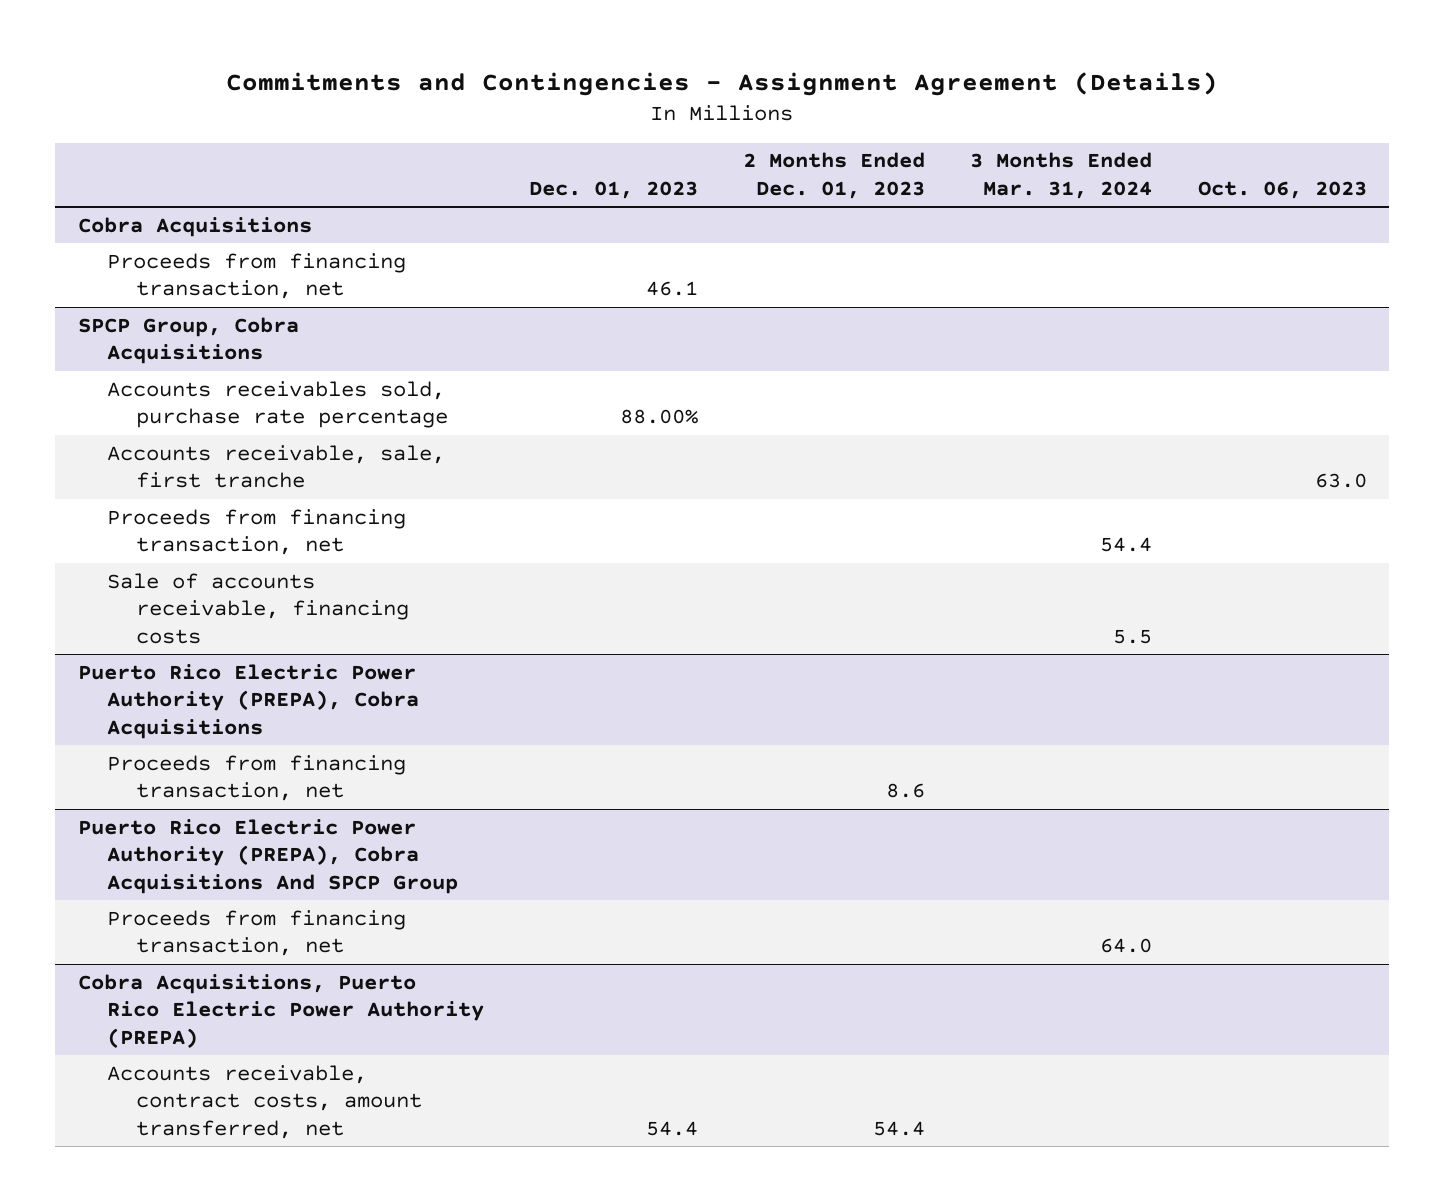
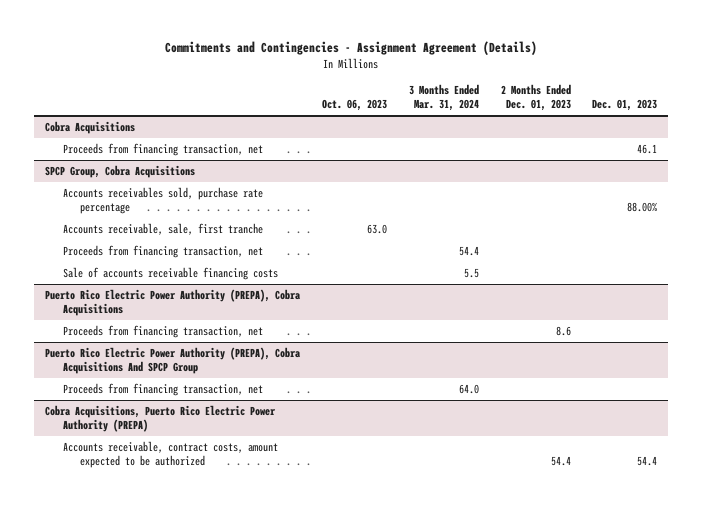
[106,572,410,644] Sale of accounts receivable, financing costs -> [62,267,278,281] Sale of accounts receivable financing costs
[106,1064,423,1139] Accounts receivable, contract costs, amount transferred, net -> [62,441,278,469] Accounts receivable, contract costs, amount expected to be authorized

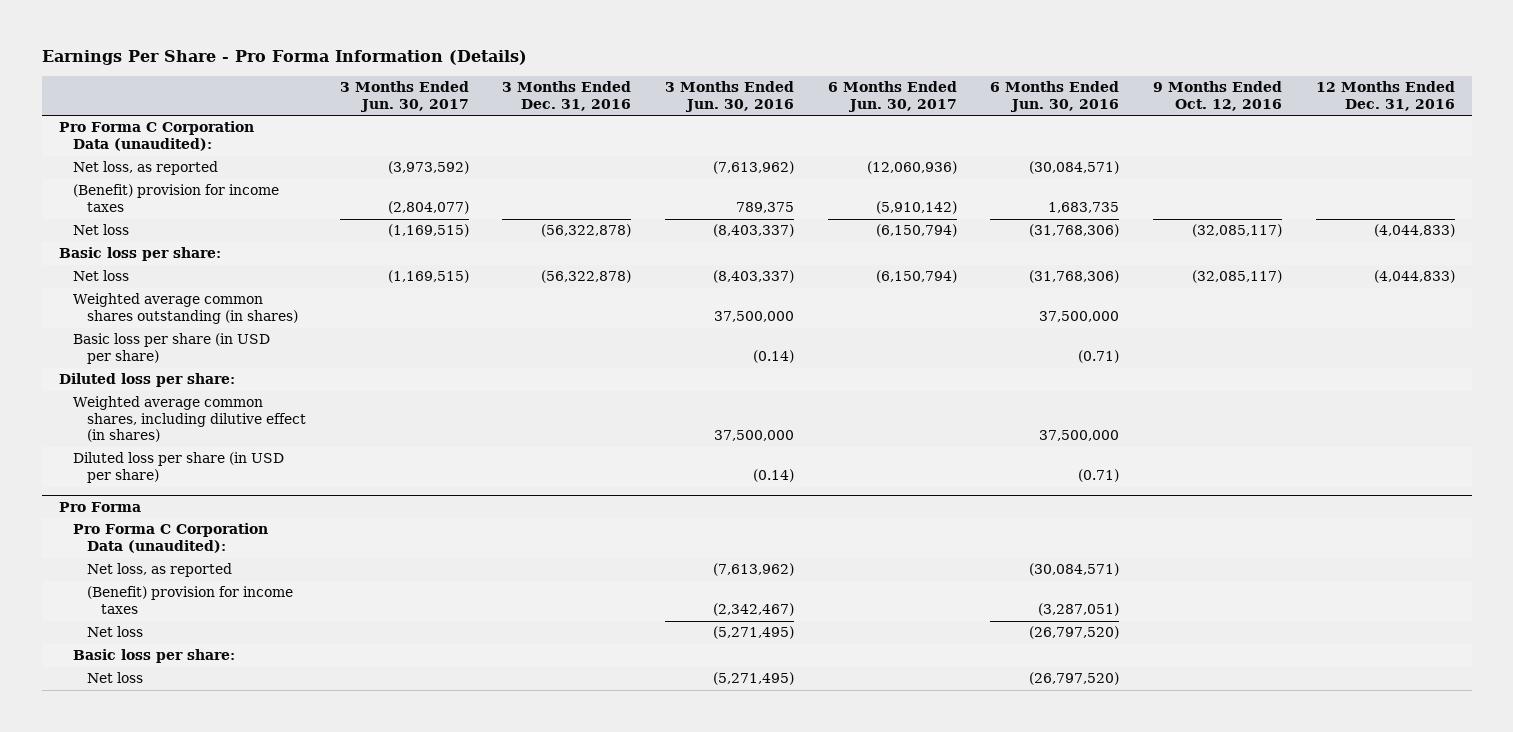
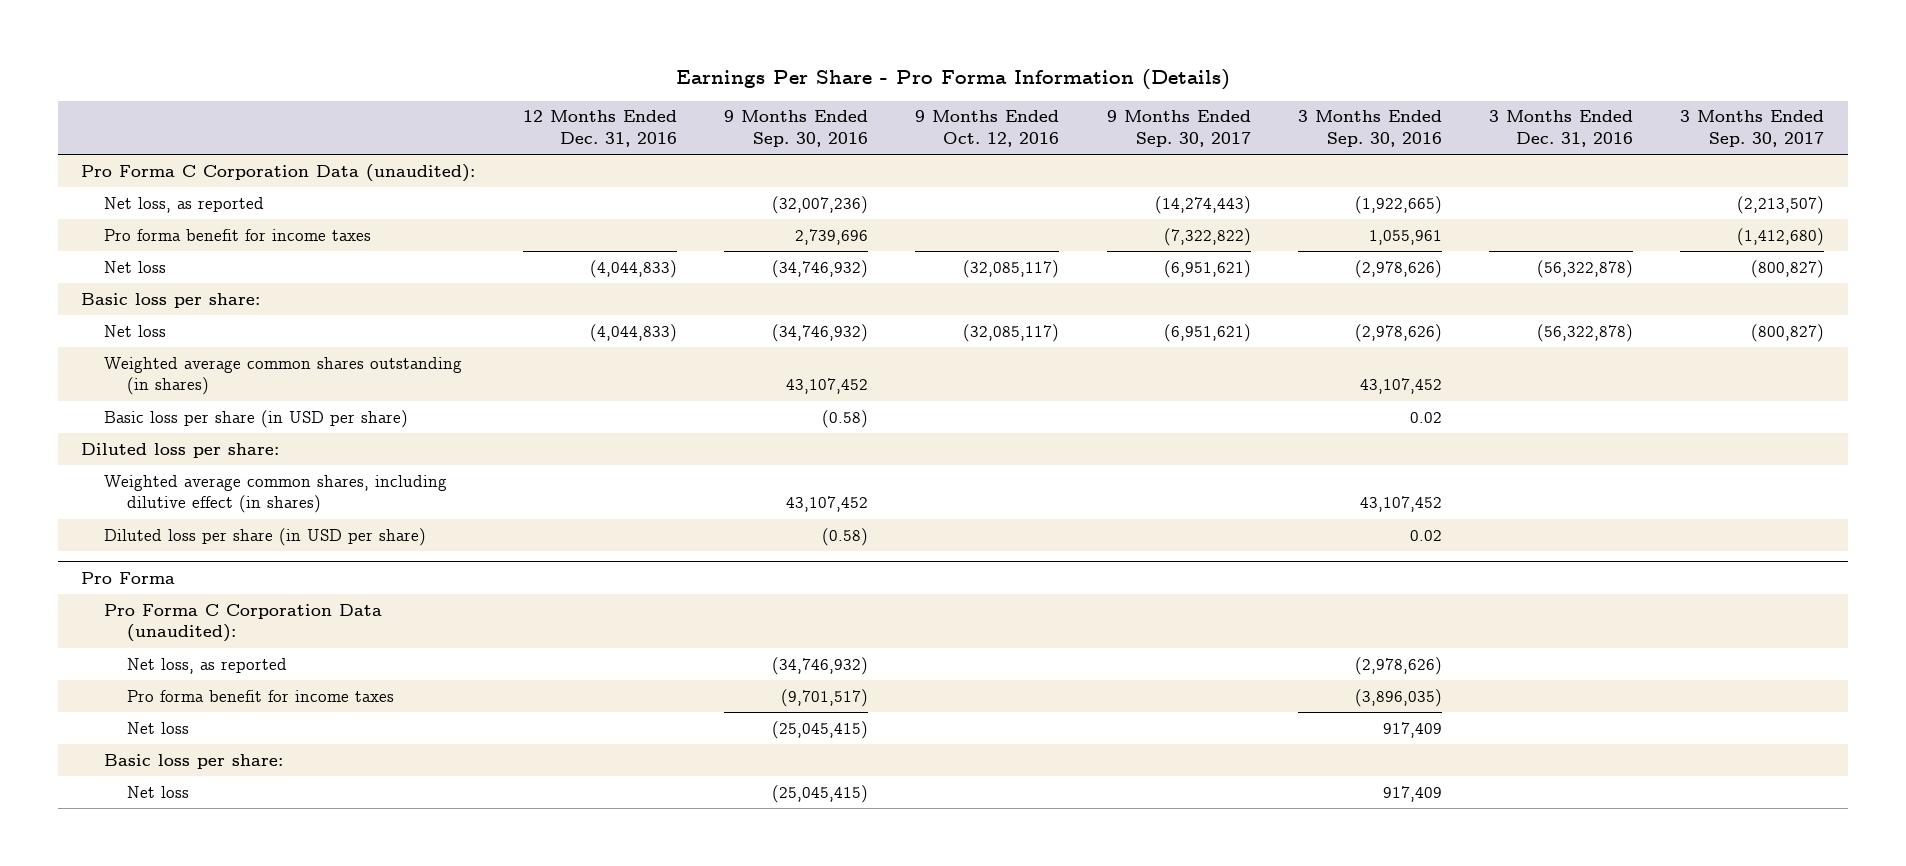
[339,81,469,112] 3 Months Ended Jun. 30, 2017 -> none
[665,81,795,112] 3 Months Ended Jun. 30, 2016 -> none
[827,81,957,112] 6 Months Ended Jun. 30, 2017 -> none
[990,81,1120,112] 6 Months Ended Jun. 30, 2016 -> none
none -> [723,110,868,148] 9 Months Ended Sep. 30, 2016
none -> [1106,110,1251,148] 9 Months Ended Sep. 30, 2017
none -> [1297,110,1442,148] 3 Months Ended Sep. 30, 2016
none -> [1680,110,1825,148] 3 Months Ended Sep. 30, 2017
[72,184,279,212] (Benefit) provision for income taxes -> [104,228,372,241] Pro forma benefit for income taxes
[86,586,293,614] (Benefit) provision for income taxes -> [127,689,395,702] Pro forma benefit for income taxes

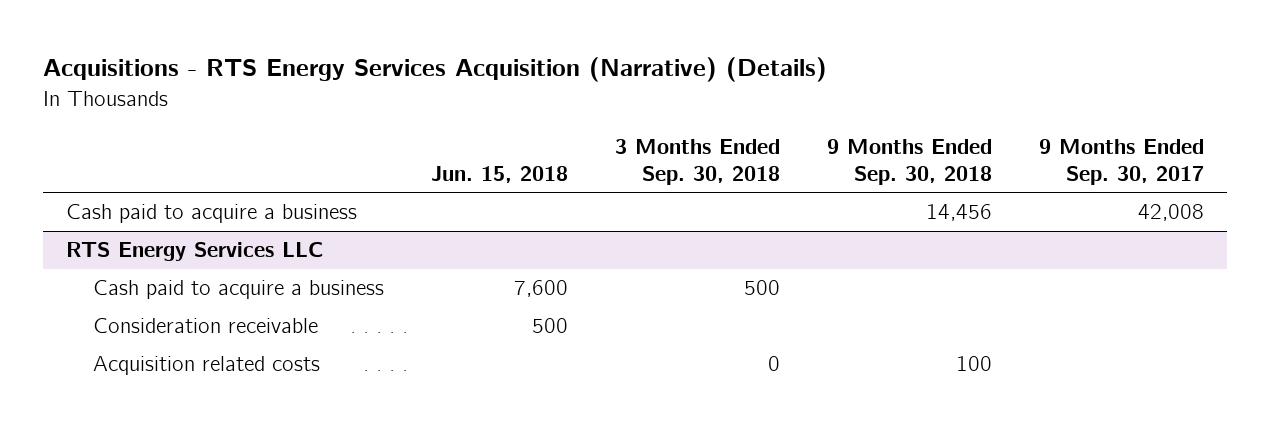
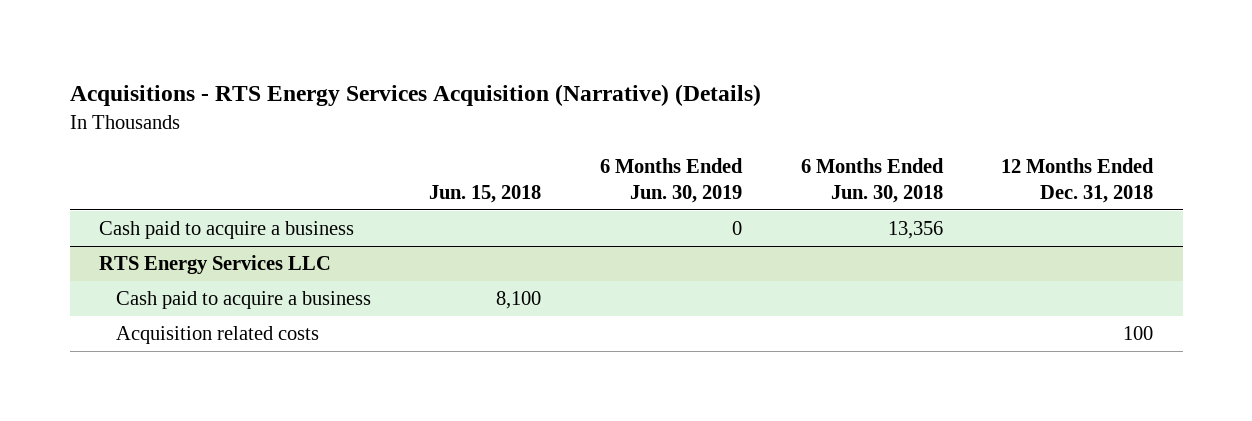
[615,138,781,185] 3 Months Ended Sep. 30, 2018 -> none
[826,138,992,185] 9 Months Ended Sep. 30, 2018 -> none
[1038,138,1204,185] 9 Months Ended Sep. 30, 2017 -> none
none -> [599,158,743,203] 6 Months Ended Jun. 30, 2019
none -> [800,158,944,203] 6 Months Ended Jun. 30, 2018
none -> [1001,158,1155,203] 12 Months Ended Dec. 31, 2018
[93,318,319,334] Consideration receivable -> none
[514,280,569,298] 7,600 -> [496,291,542,310] 8,100

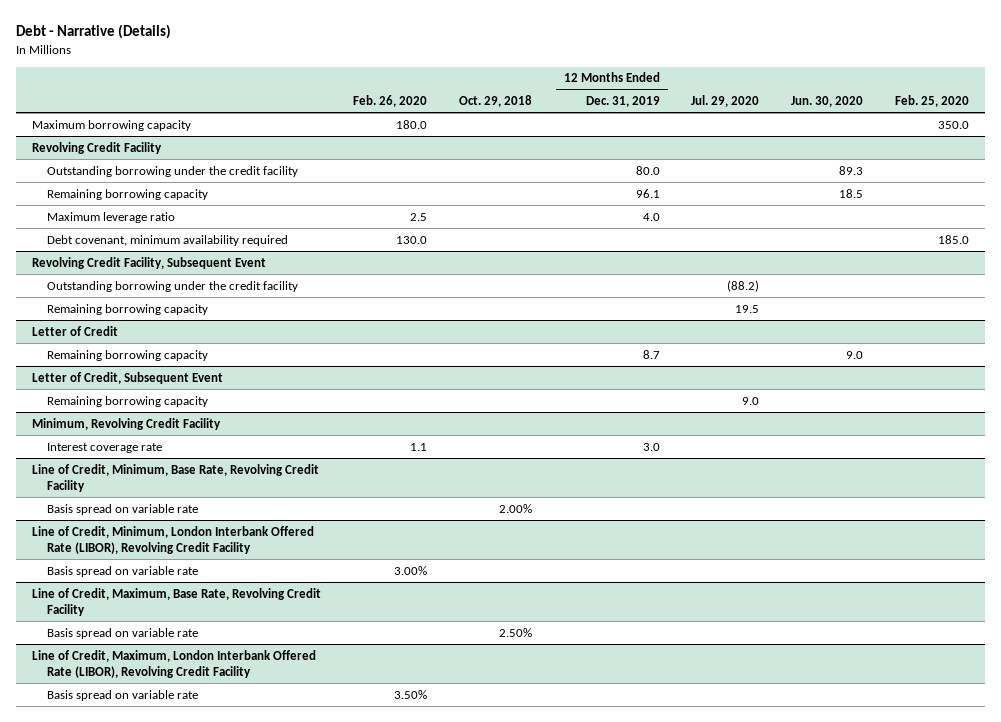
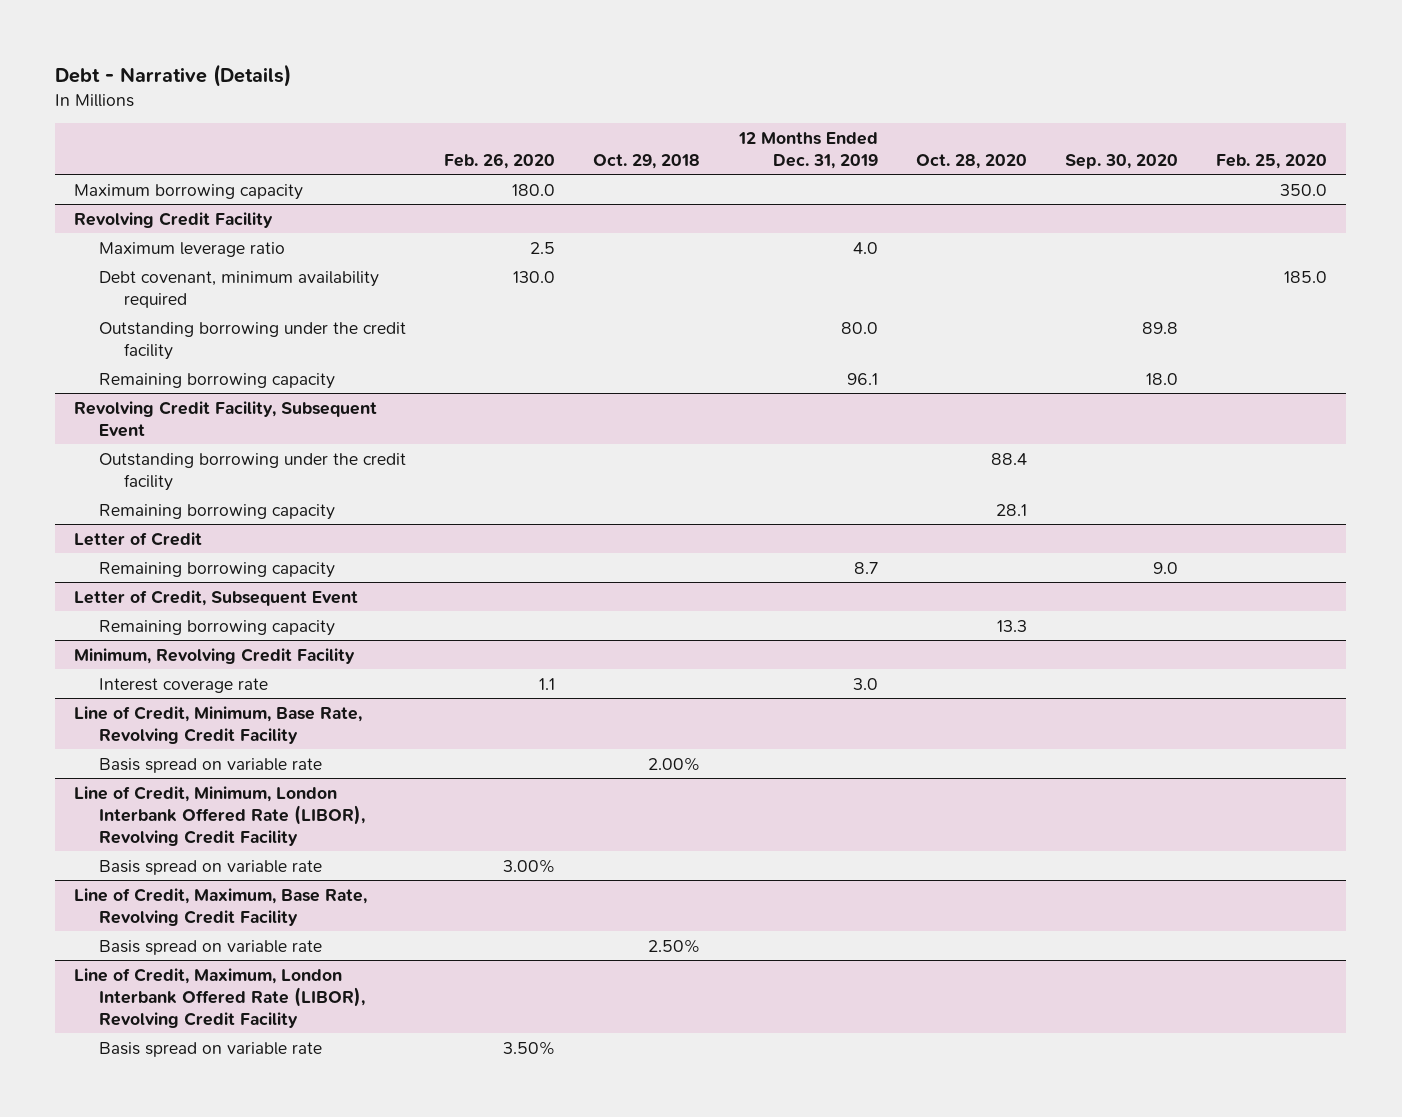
[691,95,760,108] Jul. 29, 2020 -> none
[791,96,864,108] Jun. 30, 2020 -> none
none -> [915,153,1027,169] Oct. 28, 2020
none -> [1065,153,1179,169] Sep. 30, 2020
[46,165,298,177] Outstanding borrowing under the credit facility -> [98,321,406,360] Outstanding borrowing under the credit facility
[46,188,208,200] Remaining borrowing capacity -> [98,372,335,389] Remaining borrowing capacity

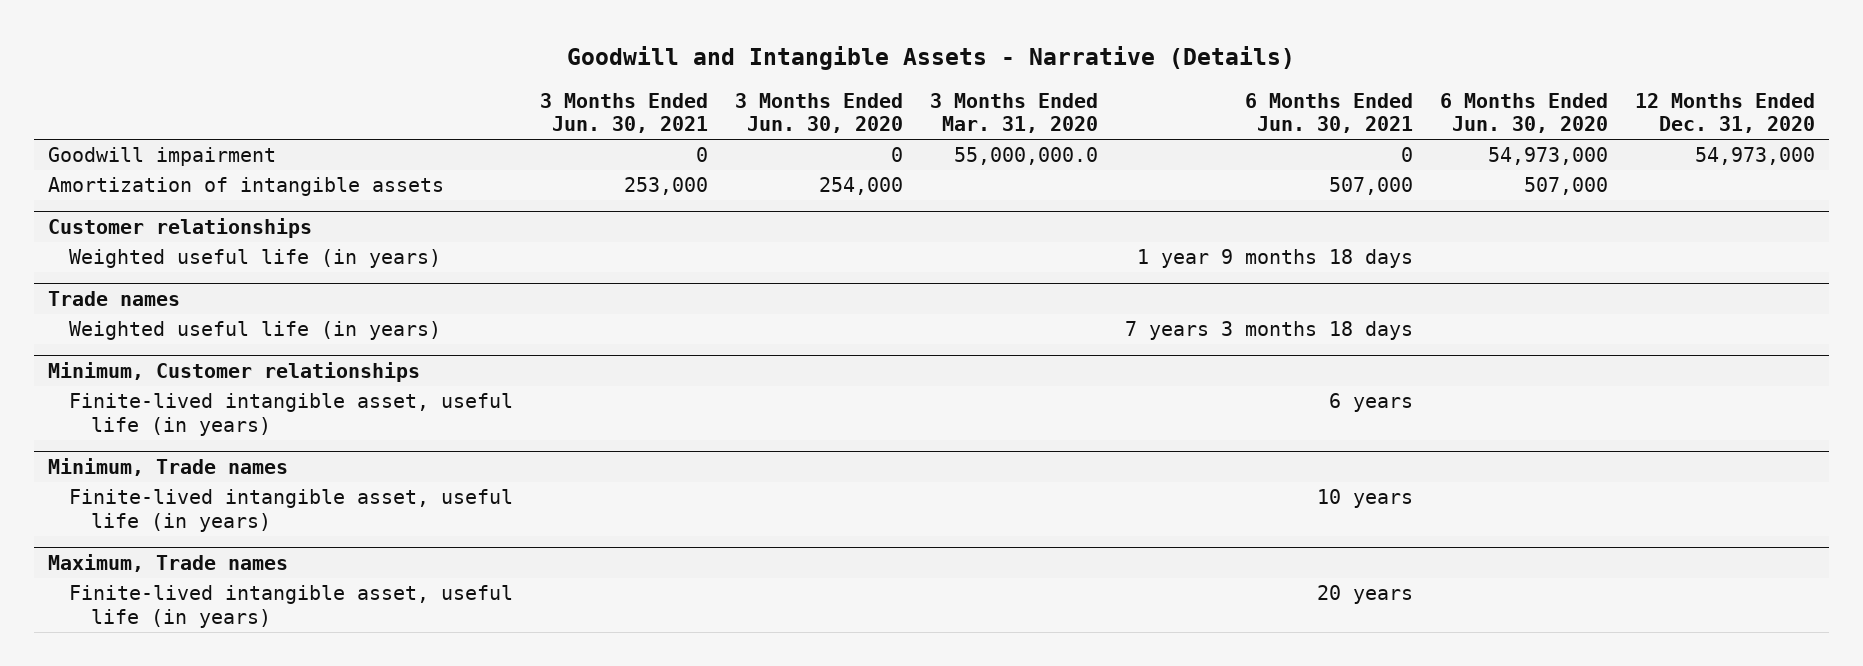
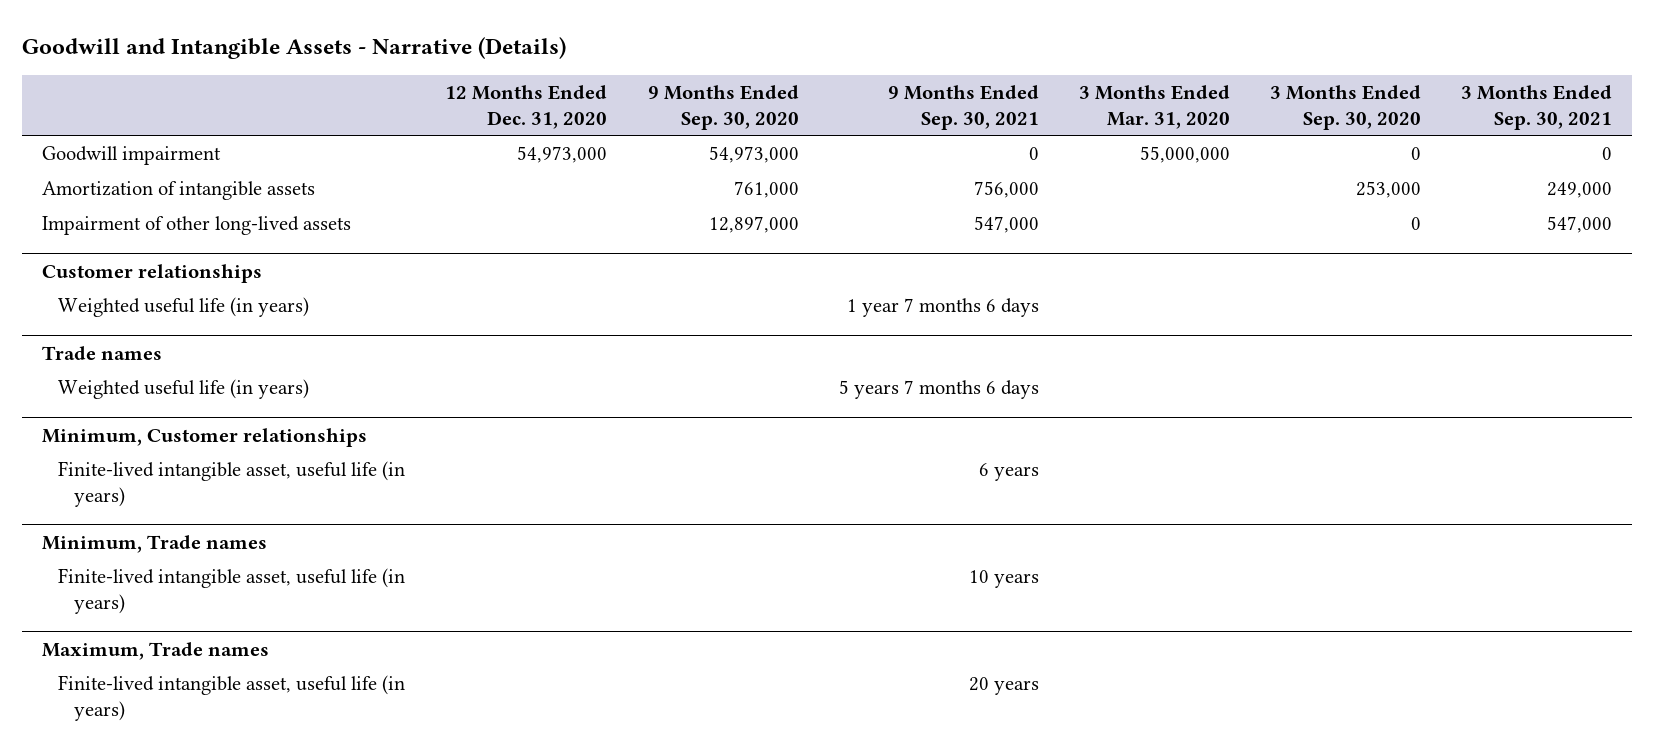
[540,92,709,134] 3 Months Ended Jun. 30, 2021 -> none
[735,92,904,134] 3 Months Ended Jun. 30, 2020 -> none
[1245,92,1414,134] 6 Months Ended Jun. 30, 2021 -> none
[1440,92,1609,134] 6 Months Ended Jun. 30, 2020 -> none
none -> [647,84,799,130] 9 Months Ended Sep. 30, 2020
none -> [887,84,1039,130] 9 Months Ended Sep. 30, 2021
none -> [1269,84,1421,130] 3 Months Ended Sep. 30, 2020
none -> [1461,84,1613,130] 3 Months Ended Sep. 30, 2021
[954,147,1099,166] 55,000,000.0 -> [1139,145,1230,163] 55,000,000
none -> [42,215,352,235] Impairment of other long-lived assets

